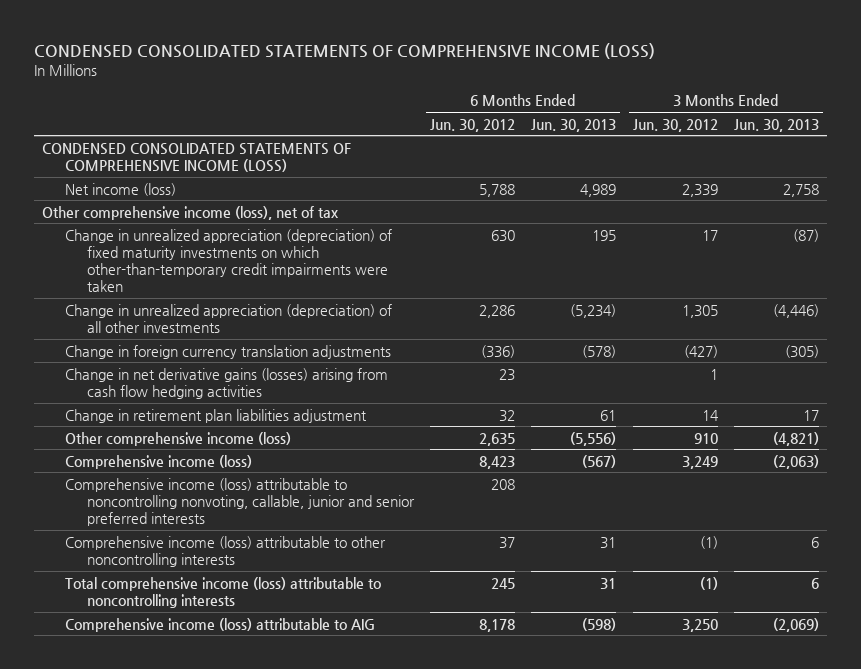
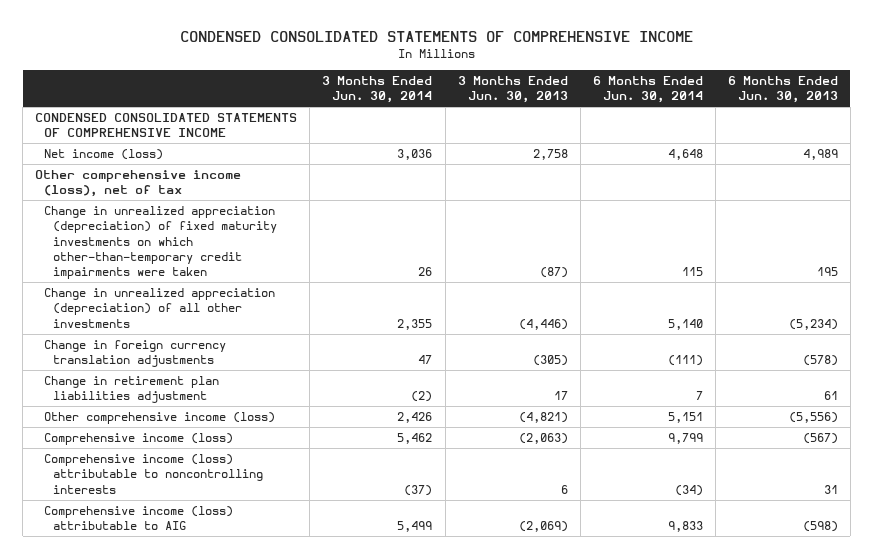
[34,42,656,59] CONDENSED CONSOLIDATED STATEMENTS OF COMPREHENSIVE INCOME (LOSS) -> [179,30,693,42] CONDENSED CONSOLIDATED STATEMENTS OF COMPREHENSIVE INCOME
[429,118,515,132] Jun. 30, 2012 -> none
[632,118,718,132] Jun. 30, 2012 -> none
none -> [322,75,433,104] 3 Months Ended Jun. 30, 2014
none -> [592,75,703,104] 6 Months Ended Jun. 30, 2014
[42,142,352,172] CONDENSED CONSOLIDATED STATEMENTS OF COMPREHENSIVE INCOME (LOSS) -> [35,113,298,138] CONDENSED CONSOLIDATED STATEMENTS OF COMPREHENSIVE INCOME
[64,367,388,399] Change in net derivative gains (losses) arising from cash flow hedging activities -> none
[64,477,415,527] Comprehensive income (loss) attributable to noncontrolling nonvoting, callable, junior and senior preferred interests -> none
[64,535,386,567] Comprehensive income (loss) attributable to other noncontrolling interests -> none
[64,576,381,608] Total comprehensive income (loss) attributable to noncontrolling interests -> [44,454,264,494] Comprehensive income (loss) attributable to noncontrolling interests

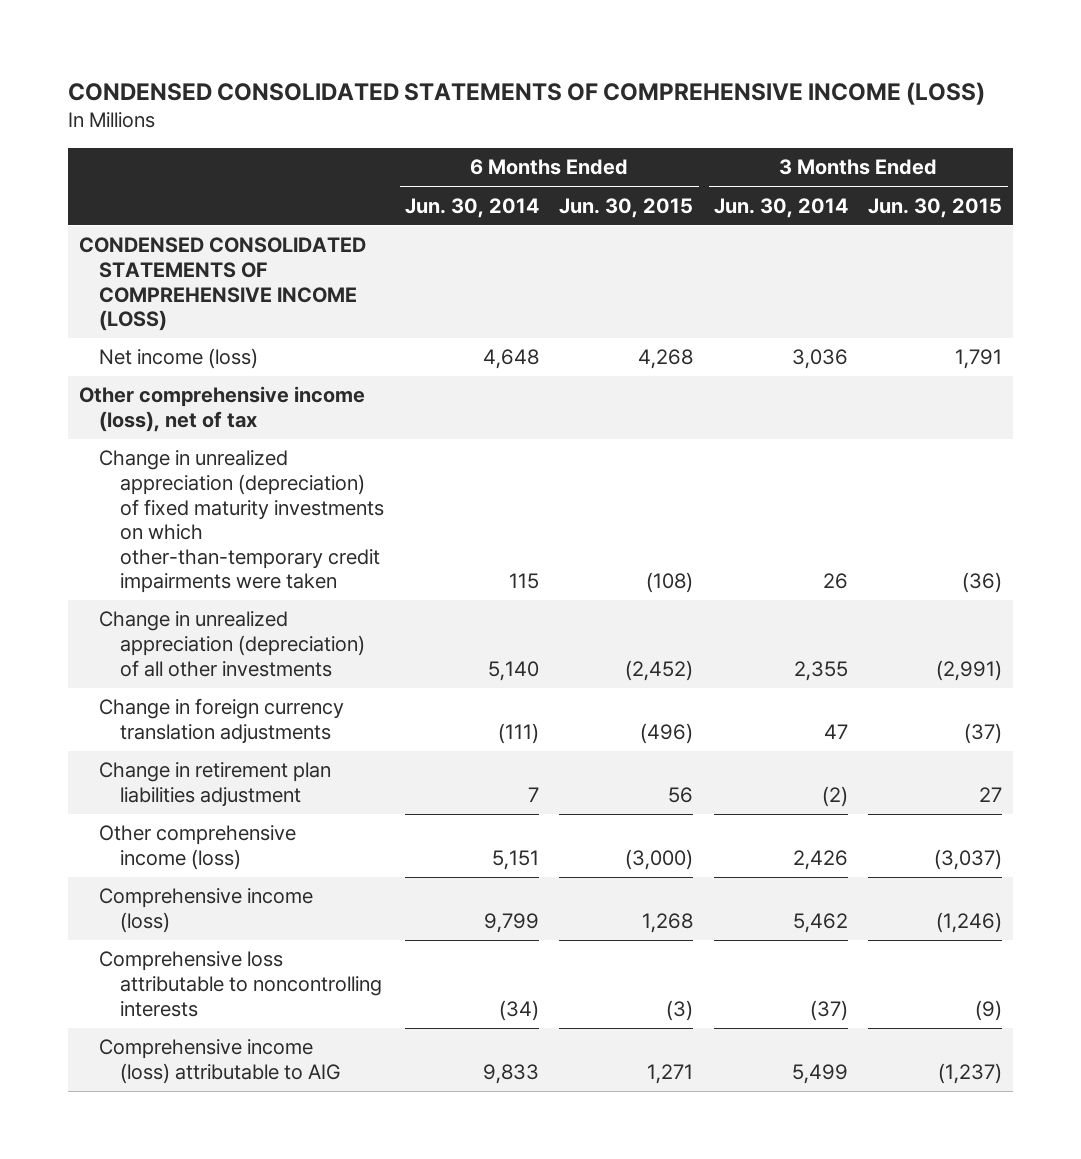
[179,30,693,42] CONDENSED CONSOLIDATED STATEMENTS OF COMPREHENSIVE INCOME -> [68,81,986,105] CONDENSED CONSOLIDATED STATEMENTS OF COMPREHENSIVE INCOME (LOSS)
[457,75,568,104] 3 Months Ended Jun. 30, 2013 -> none
[727,75,838,104] 6 Months Ended Jun. 30, 2013 -> none
none -> [559,197,694,218] Jun. 30, 2015
none -> [868,197,1003,218] Jun. 30, 2015
[35,113,298,138] CONDENSED CONSOLIDATED STATEMENTS OF COMPREHENSIVE INCOME -> [78,237,366,332] CONDENSED CONSOLIDATED STATEMENTS OF COMPREHENSIVE INCOME (LOSS)
[44,454,264,494] Comprehensive income (loss) attributable to noncontrolling interests -> [99,951,383,1017] Comprehensive loss attributable to noncontrolling interests

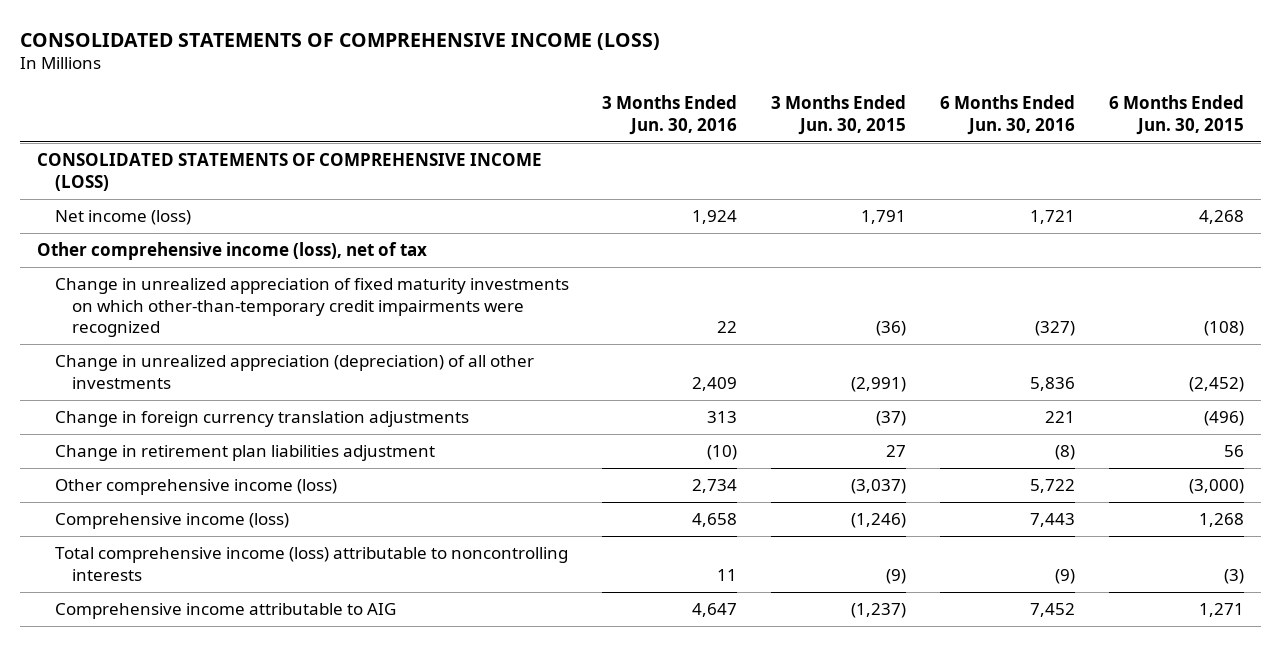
[68,81,986,105] CONDENSED CONSOLIDATED STATEMENTS OF COMPREHENSIVE INCOME (LOSS) -> [20,32,661,50] CONSOLIDATED STATEMENTS OF COMPREHENSIVE INCOME (LOSS)
[404,197,539,218] Jun. 30, 2014 -> none
[713,197,848,218] Jun. 30, 2014 -> none
none -> [602,95,738,135] 3 Months Ended Jun. 30, 2016
none -> [940,95,1076,135] 6 Months Ended Jun. 30, 2016
[78,237,366,332] CONDENSED CONSOLIDATED STATEMENTS OF COMPREHENSIVE INCOME (LOSS) -> [37,153,543,191] CONSOLIDATED STATEMENTS OF COMPREHENSIVE INCOME (LOSS)
[99,450,385,594] Change in unrealized appreciation (depreciation) of fixed maturity investments on which other-than-temporary credit impairments were taken -> [54,278,569,338] Change in unrealized appreciation of fixed maturity investments on which other-than-temporary credit impairments were recognized
[99,951,383,1017] Comprehensive loss attributable to noncontrolling interests -> [54,547,568,581] Total comprehensive income (loss) attributable to noncontrolling interests
[99,1039,342,1085] Comprehensive income (loss) attributable to AIG -> [54,603,396,620] Comprehensive income attributable to AIG

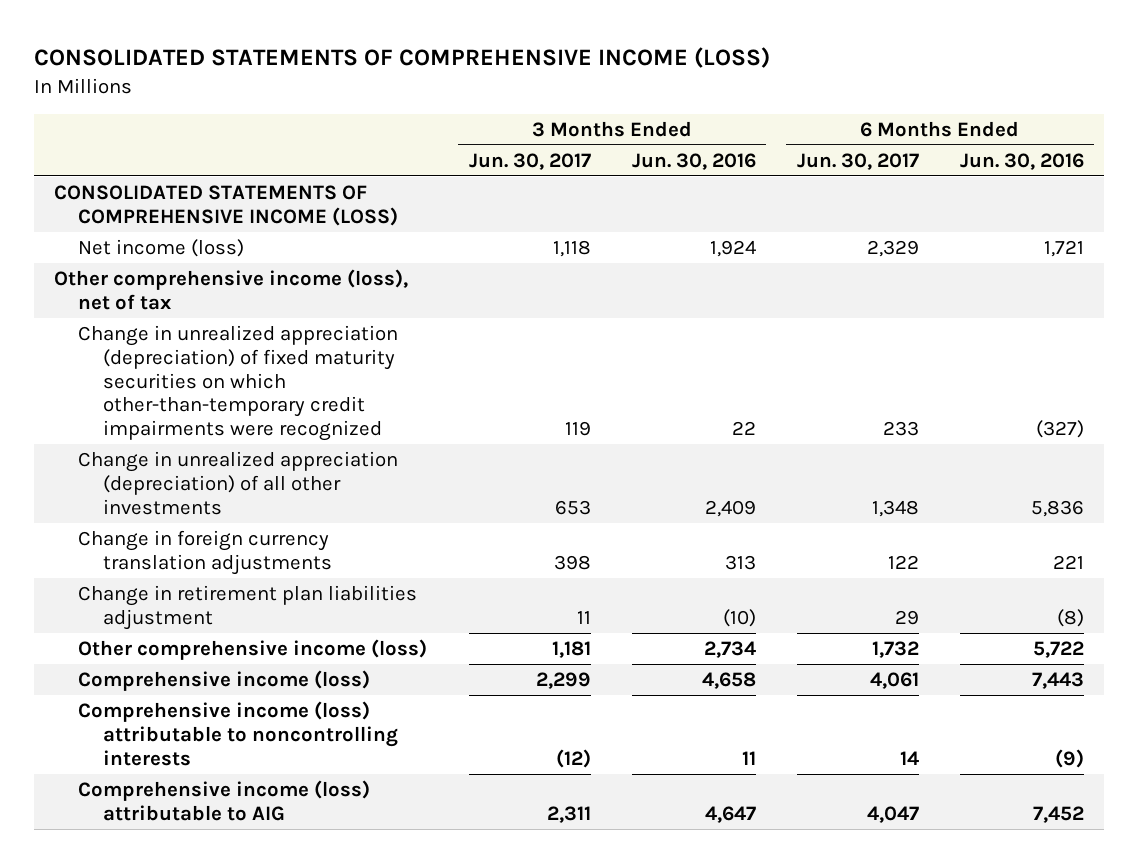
[771,95,907,135] 3 Months Ended Jun. 30, 2015 -> none
[1108,95,1244,135] 6 Months Ended Jun. 30, 2015 -> none
none -> [468,152,591,170] Jun. 30, 2017
none -> [796,152,919,170] Jun. 30, 2017
[54,278,569,338] Change in unrealized appreciation of fixed maturity investments on which other-than-temporary credit impairments were recognized -> [78,324,399,442] Change in unrealized appreciation (depreciation) of fixed maturity securities on which other-than-temporary credit impairments were recognized
[54,547,568,581] Total comprehensive income (loss) attributable to noncontrolling interests -> [78,700,398,766] Comprehensive income (loss) attributable to noncontrolling interests
[54,603,396,620] Comprehensive income attributable to AIG -> [78,779,371,821] Comprehensive income (loss) attributable to AIG

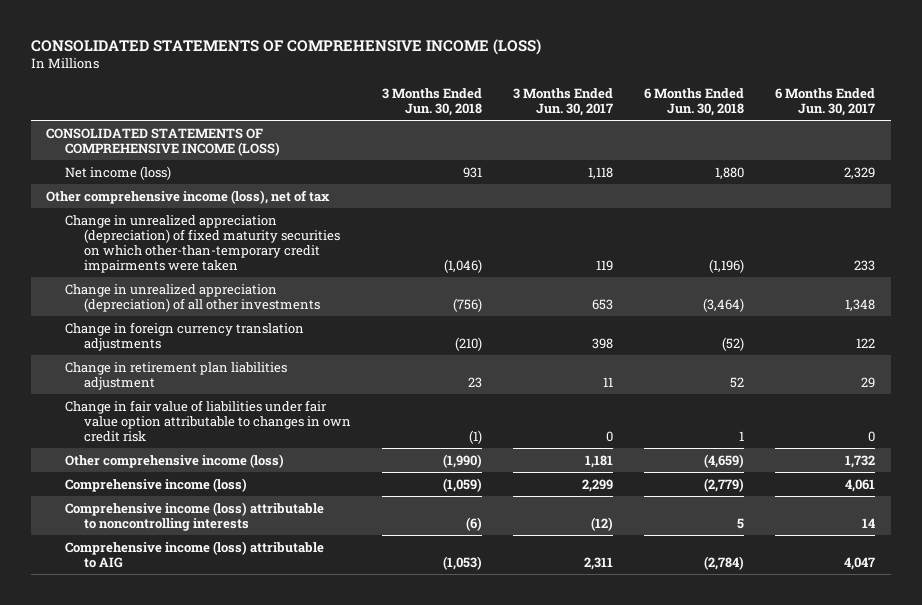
[631,152,756,170] Jun. 30, 2016 -> none
[959,152,1084,170] Jun. 30, 2016 -> none
none -> [382,87,483,116] 3 Months Ended Jun. 30, 2018
none -> [644,87,745,116] 6 Months Ended Jun. 30, 2018
[78,324,399,442] Change in unrealized appreciation (depreciation) of fixed maturity securities on which other-than-temporary credit impairments were recognized -> [65,214,341,273] Change in unrealized appreciation (depreciation) of fixed maturity securities on which other-than-temporary credit impairments were taken
none -> [65,399,352,442] Change in fair value of liabilities under fair value option attributable to changes in own credit risk

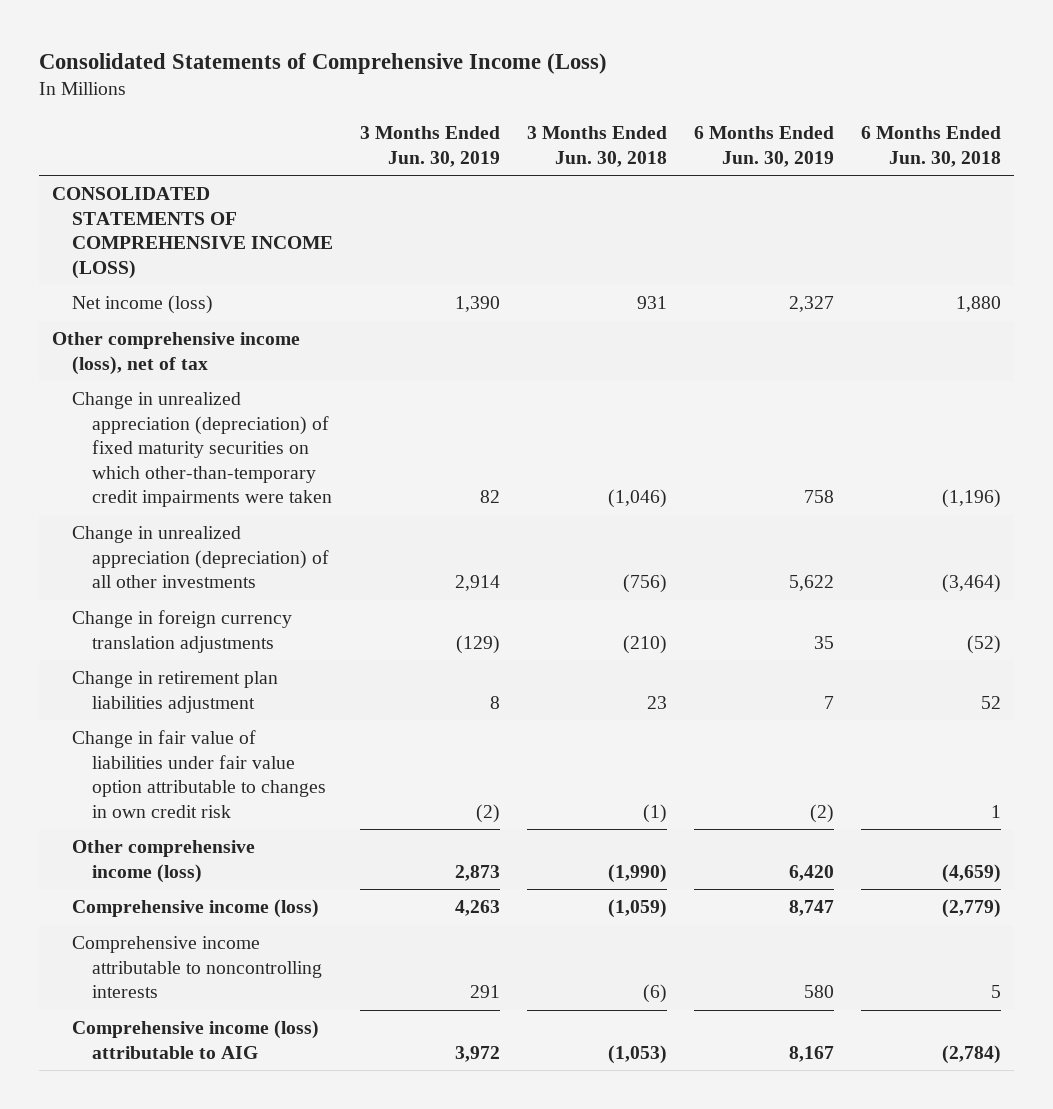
[30,38,541,55] CONSOLIDATED STATEMENTS OF COMPREHENSIVE INCOME (LOSS) -> [38,53,607,75] Consolidated Statements of Comprehensive Income (Loss)
[513,87,614,116] 3 Months Ended Jun. 30, 2017 -> none
[775,87,876,116] 6 Months Ended Jun. 30, 2017 -> none
none -> [360,126,501,167] 3 Months Ended Jun. 30, 2019
none -> [693,126,834,167] 6 Months Ended Jun. 30, 2019
[65,501,325,531] Comprehensive income (loss) attributable to noncontrolling interests -> [72,936,323,999] Comprehensive income attributable to noncontrolling interests

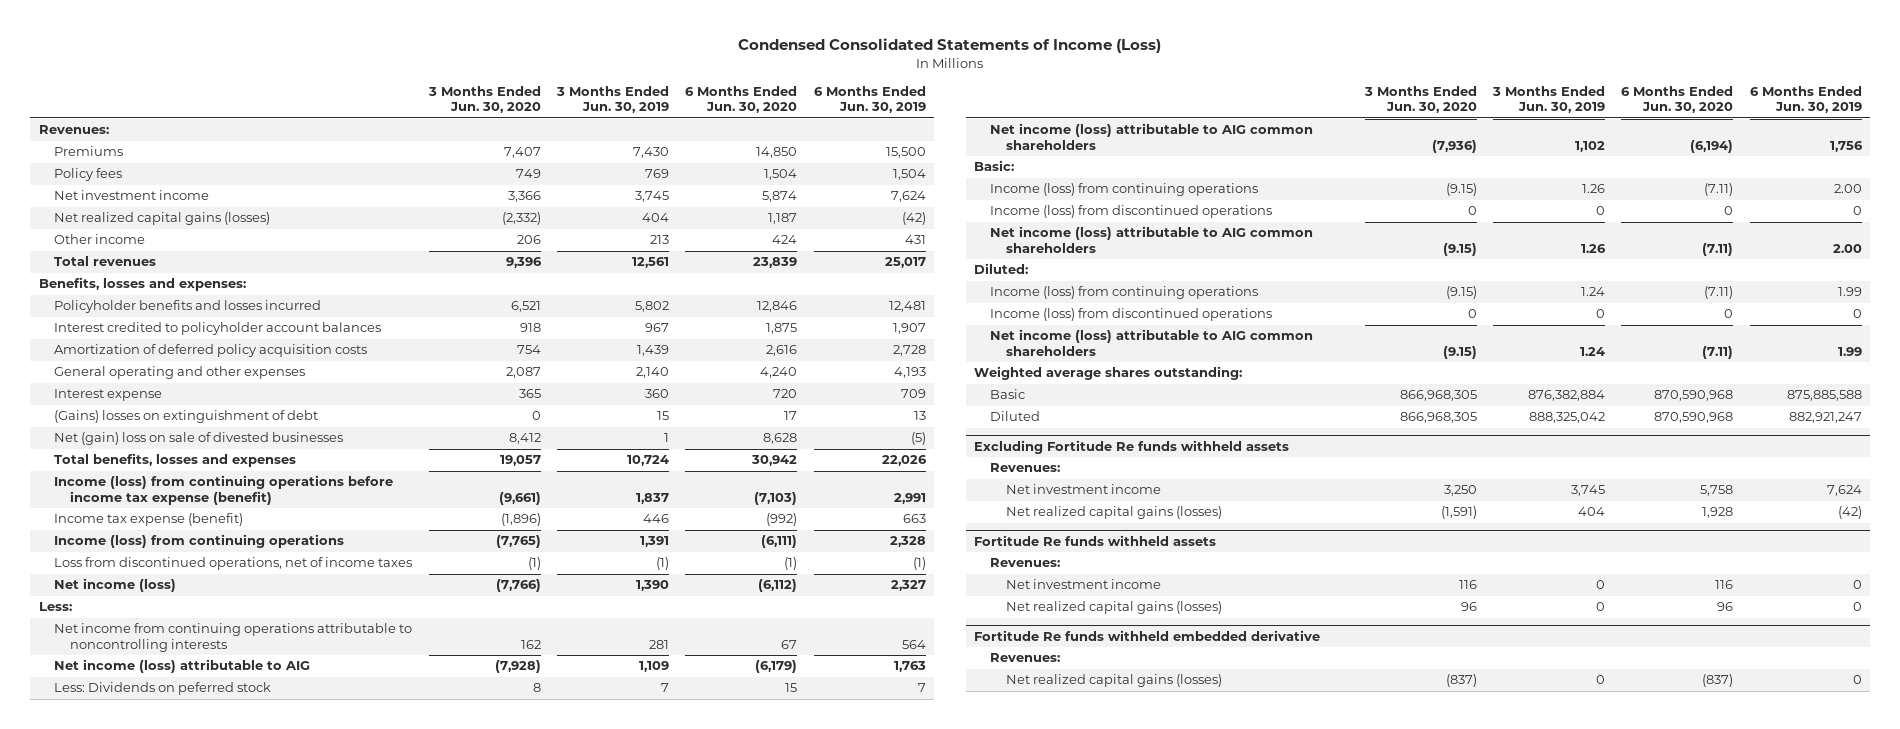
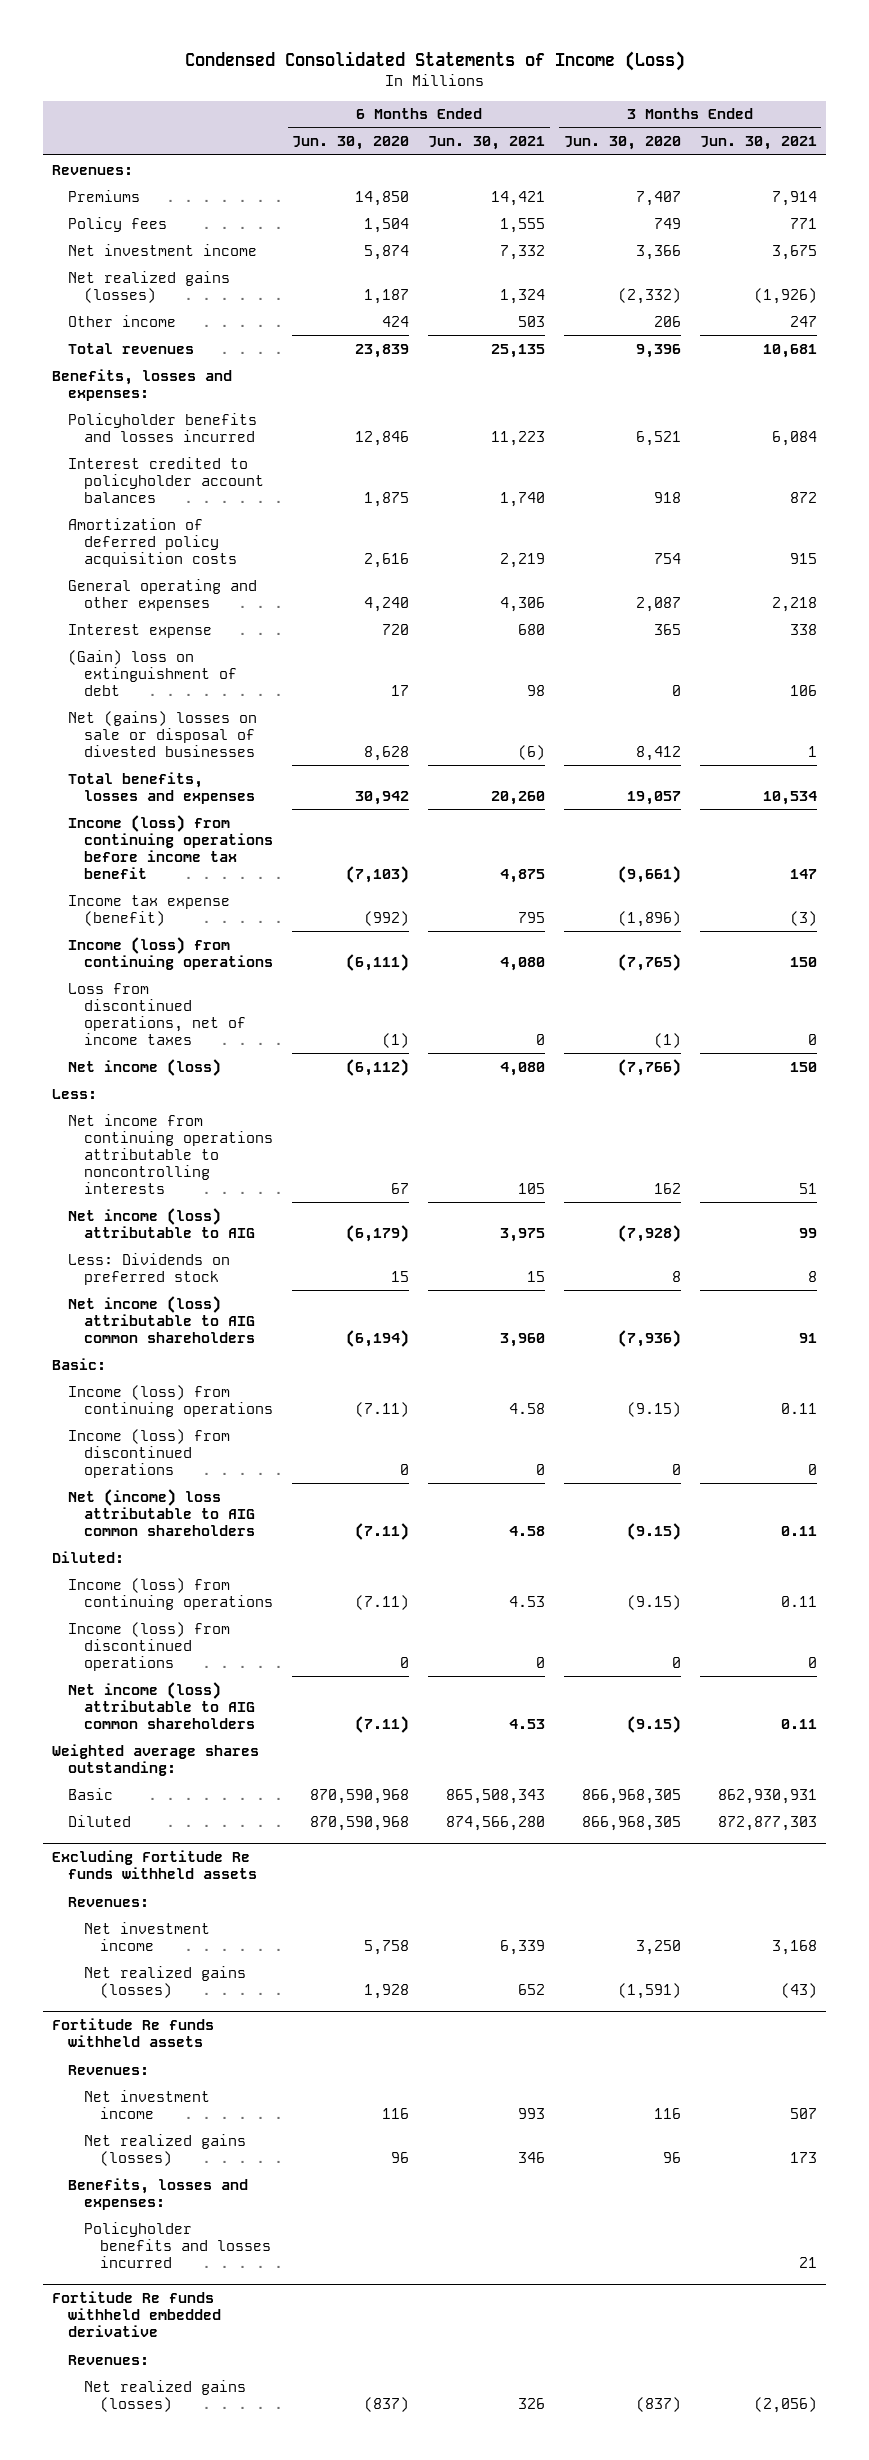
[556,86,670,114] 3 Months Ended Jun. 30, 2019 -> none
[813,86,926,114] 6 Months Ended Jun. 30, 2019 -> none
none -> [428,136,546,151] Jun. 30, 2021
none -> [699,136,817,151] Jun. 30, 2021
[54,212,271,226] Net realized capital gains (losses) -> [68,270,231,303] Net realized gains (losses)
[54,410,319,424] (Gains) losses on extinguishment of debt -> [68,649,238,696] (Gain) loss on extinguishment of debt
[54,432,344,446] Net (gain) loss on sale of divested businesses -> [68,710,258,757] Net (gains) losses on sale or disposal of divested businesses
[54,475,394,505] Income (loss) from continuing operations before income tax expense (benefit) -> [68,814,274,880] Income (loss) from continuing operations before income tax benefit
[54,682,272,696] Less: Dividends on peferred stock -> [68,1252,231,1285] Less: Dividends on preferred stock
[990,226,1314,253] Net income (loss) attributable to AIG common shareholders -> [68,1488,256,1536] Net (income) loss attributable to AIG common shareholders
[1006,506,1223,520] Net realized capital gains (losses) -> [84,1965,247,1998] Net realized gains (losses)
[1006,601,1223,615] Net realized capital gains (losses) -> [84,2133,247,2166] Net realized gains (losses)
none -> [68,2177,249,2210] Benefits, losses and expenses:
none -> [84,2221,272,2268] Policyholder benefits and losses incurred
[1006,674,1223,688] Net realized capital gains (losses) -> [84,2379,247,2412] Net realized gains (losses)

